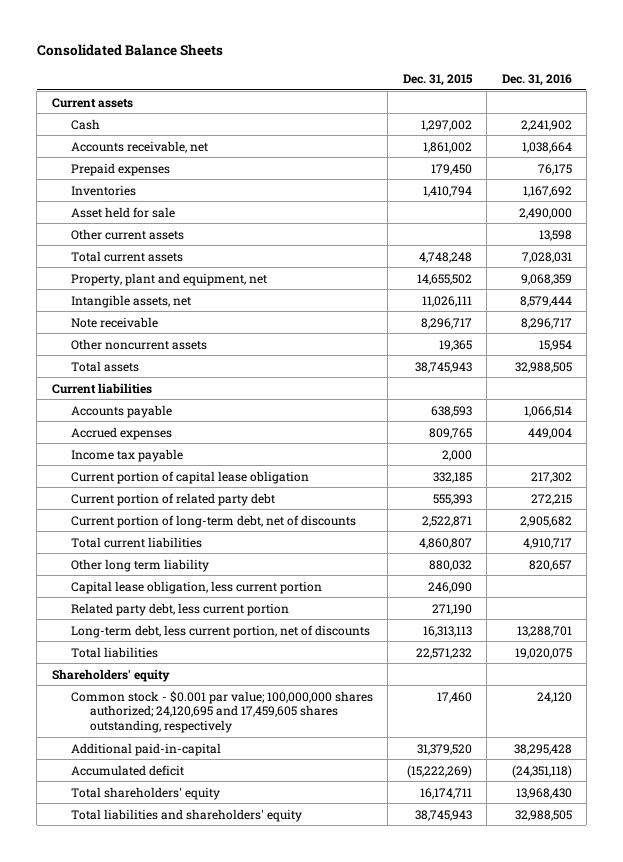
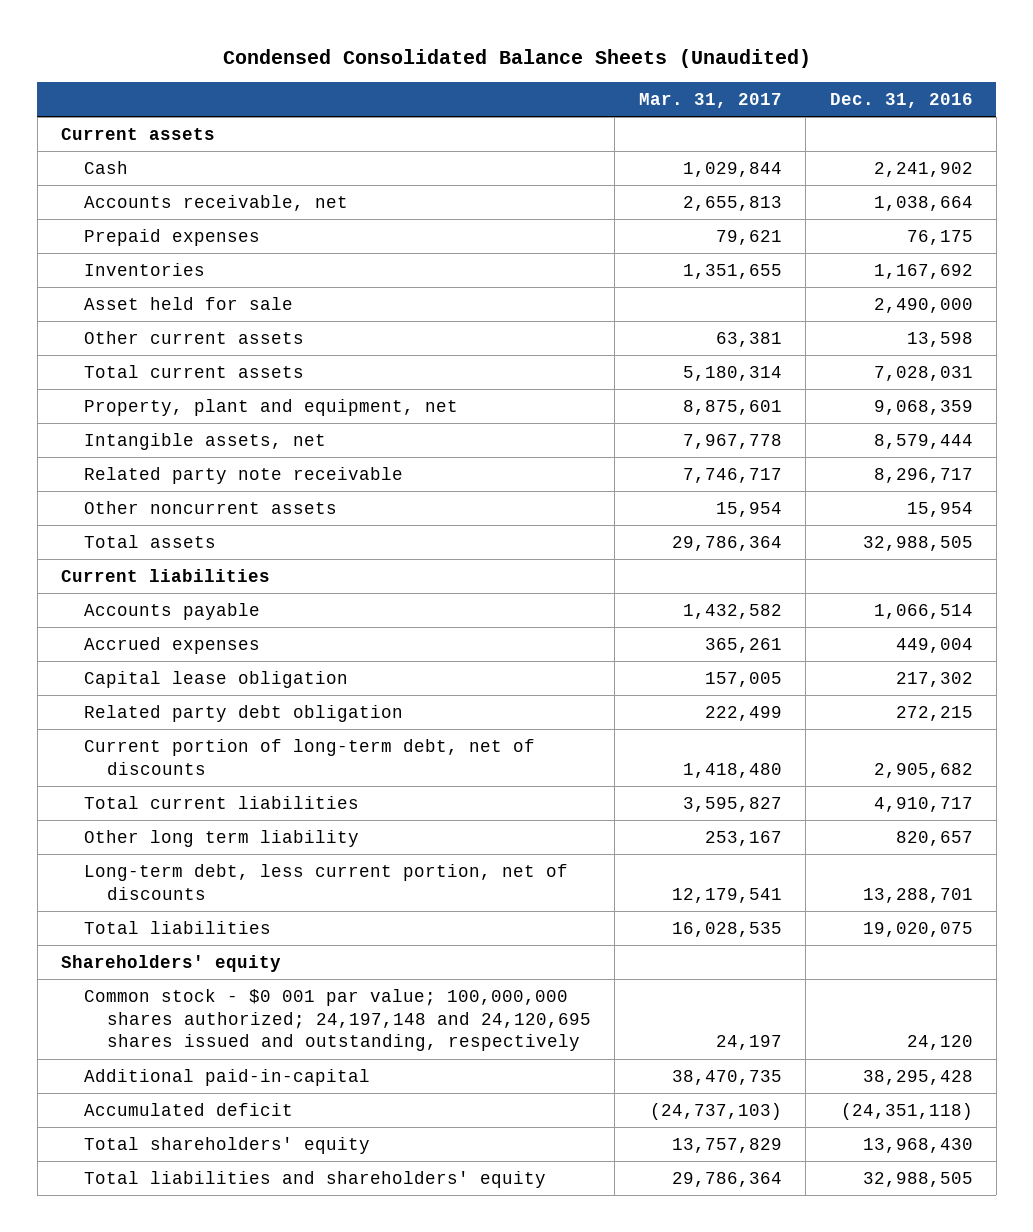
[36,44,223,57] Consolidated Balance Sheets -> [222,49,811,69] Condensed Consolidated Balance Sheets (Unaudited)
[402,73,473,86] Dec. 31, 2015 -> none
none -> [638,92,782,108] Mar. 31, 2017
[70,316,158,328] Note receivable -> [84,467,404,485] Related party note receivable
[70,448,183,462] Income tax payable -> none
[70,470,309,484] Current portion of capital lease obligation -> [84,671,349,689] Capital lease obligation
[70,492,275,506] Current portion of related party debt -> [84,705,404,723] Related party debt obligation
[70,580,322,594] Capital lease obligation, less current portion -> none
[70,602,289,616] Related party debt, less current portion -> none
[70,690,373,733] Common stock - $0.001 par value; 100,000,000 shares authorized; 24,120,695 and 17,459,605 shares outstanding, respectively -> [84,989,592,1052] Common stock - $0 001 par value; 100,000,000 shares authorized; 24,197,148 and 24,120,695 shares issued and outstanding, respectively

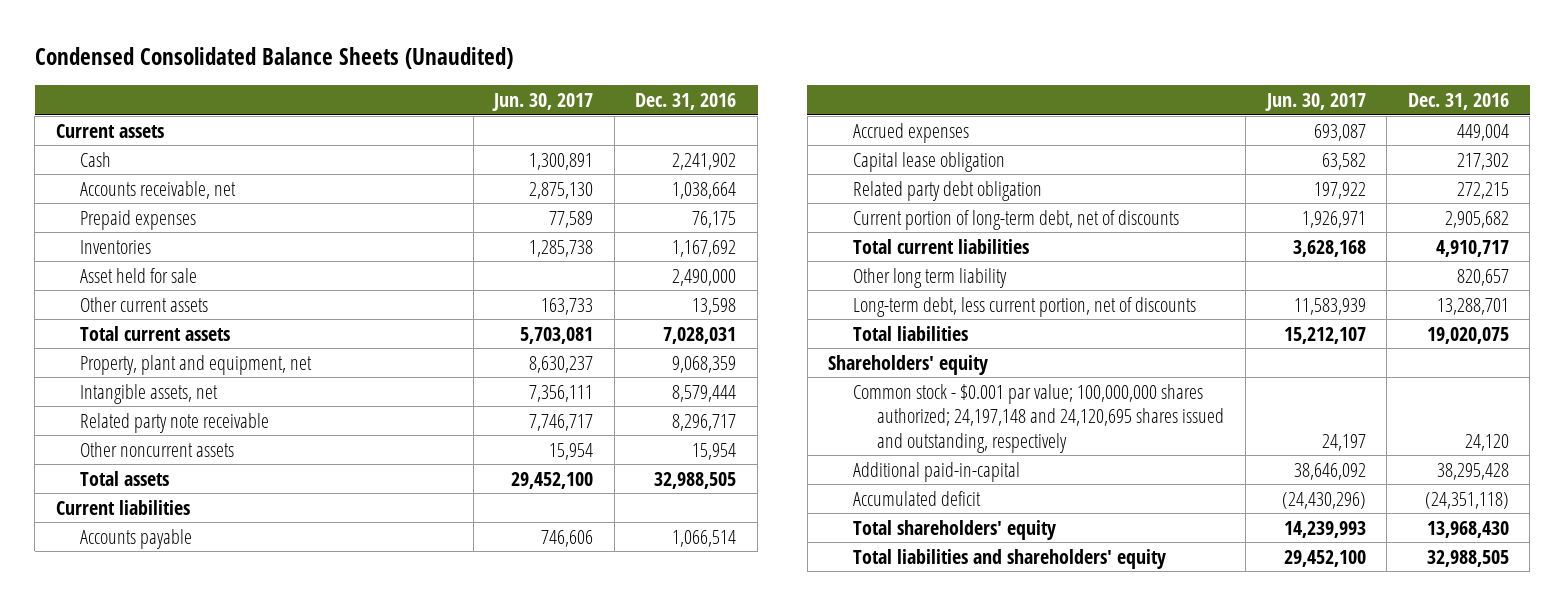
[638,92,782,108] Mar. 31, 2017 -> none
none -> [492,92,594,111] Jun. 30, 2017
[84,989,592,1052] Common stock - $0 001 par value; 100,000,000 shares authorized; 24,197,148 and 24,120,695 shares issued and outstanding, respectively -> [852,383,1225,453] Common stock - $0.001 par value; 100,000,000 shares authorized; 24,197,148 and 24,120,695 shares issued and outstanding, respectively

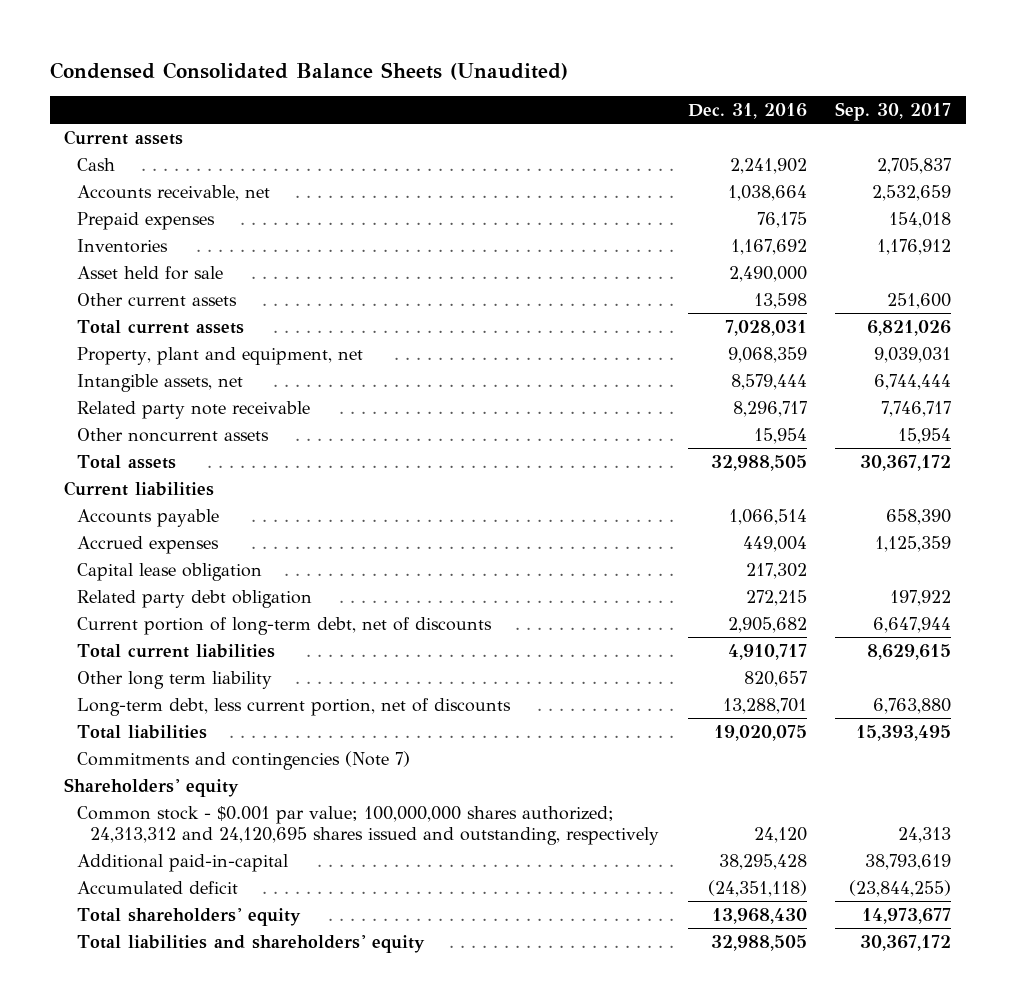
[492,92,594,111] Jun. 30, 2017 -> none
none -> [835,102,952,122] Sep. 30, 2017
none -> [77,750,411,770] Commitments and contingencies (Note 7)
[852,383,1225,453] Common stock - $0.001 par value; 100,000,000 shares authorized; 24,197,148 and 24,120,695 shares issued and outstanding, respectively -> [77,805,660,846] Common stock - $0.001 par value; 100,000,000 shares authorized; 24,313,312 and 24,120,695 shares issued and outstanding, respectively

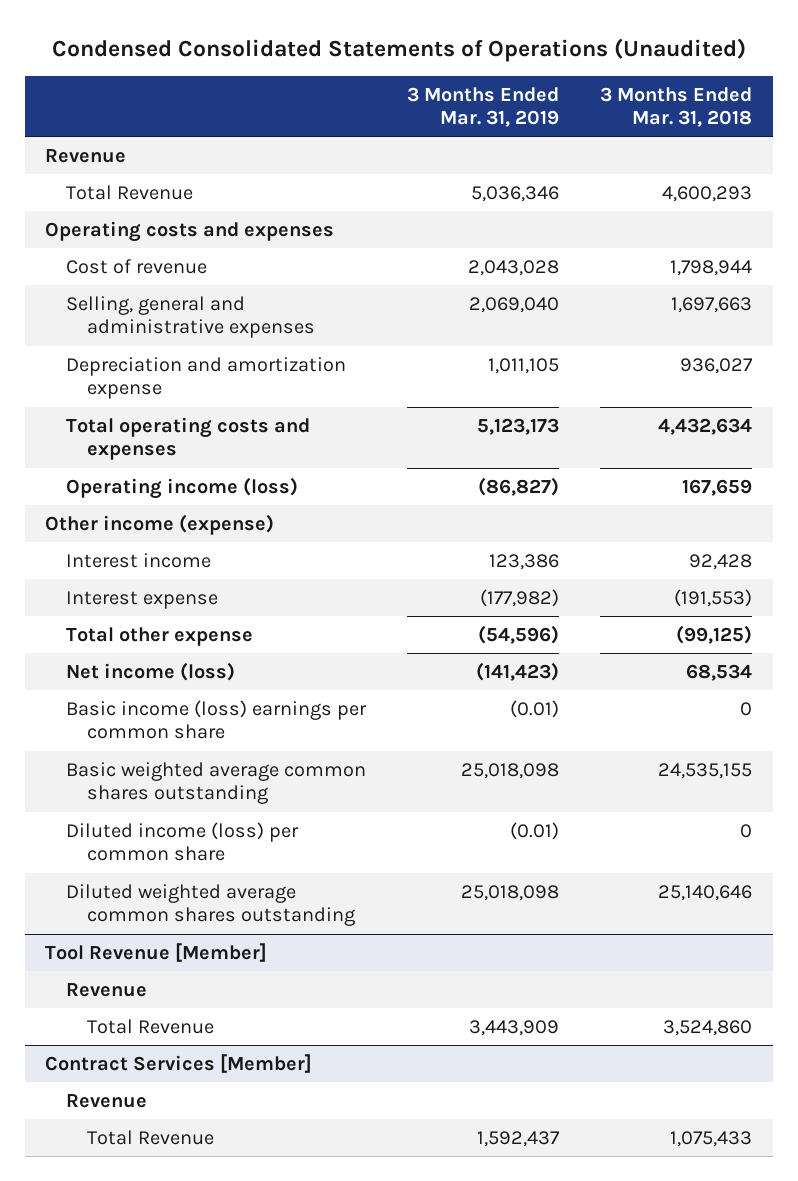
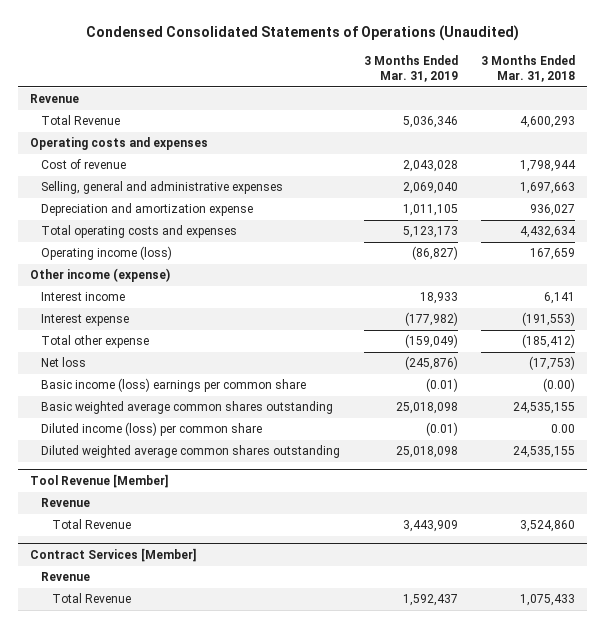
[489,553,560,570] 123,386 -> [419,292,458,305] 18,933
[689,553,753,570] 92,428 -> [544,292,576,305] 6,141
[478,624,560,644] (54,596) -> [404,334,458,349] (159,049)
[676,624,753,644] (99,125) -> [522,334,576,349] (185,412)
[66,661,236,681] Net income (loss) -> [41,357,87,368] Net loss
[476,661,560,681] (141,423) -> [404,356,458,371] (245,876)
[686,663,753,681] 68,534 -> [529,356,576,371] (17,753)
[740,701,753,716] 0 -> [543,378,576,393] (0.00)
[740,823,753,838] 0 -> [551,424,576,434] 0.00
[658,884,753,901] 25,140,646 -> [513,446,576,459] 24,535,155

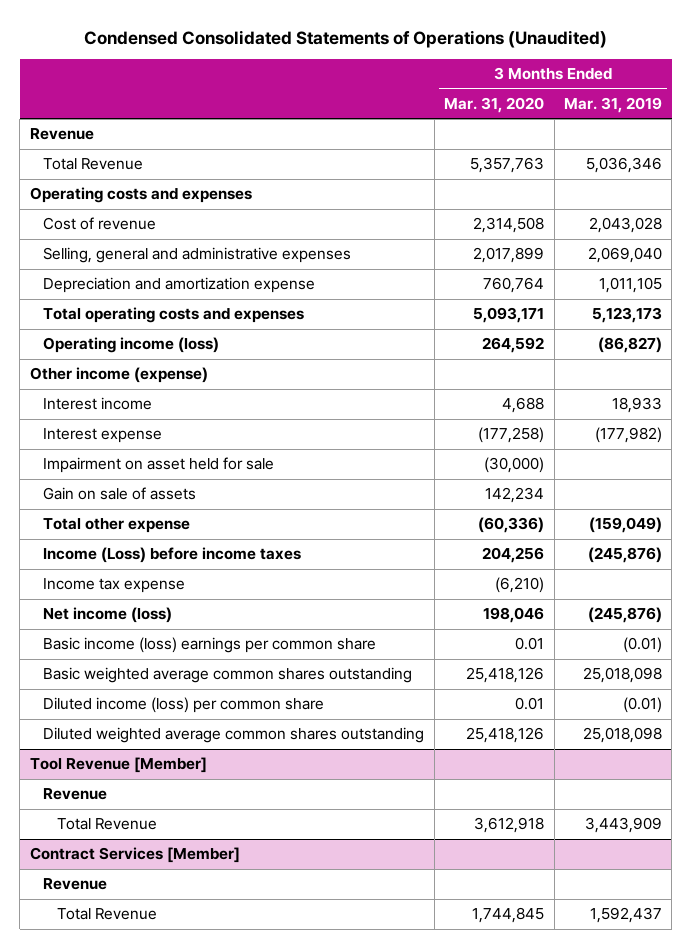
[481,55,576,82] 3 Months Ended Mar. 31, 2018 -> none
none -> [444,96,545,113] Mar. 31, 2020
none -> [43,457,275,474] Impairment on asset held for sale
none -> [43,487,197,501] Gain on sale of assets
none -> [43,547,302,564] Income (Loss) before income taxes
none -> [43,578,186,594] Income tax expense
[41,357,87,368] Net loss -> [43,607,173,624] Net income (loss)

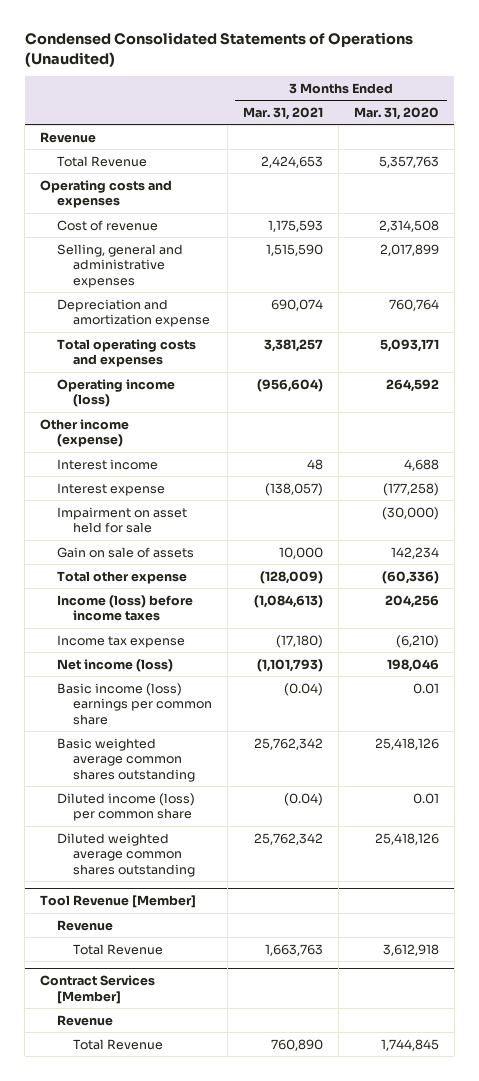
[564,96,663,113] Mar. 31, 2019 -> none
none -> [242,106,323,120] Mar. 31, 2021
[43,547,302,564] Income (Loss) before income taxes -> [56,594,193,622] Income (loss) before income taxes

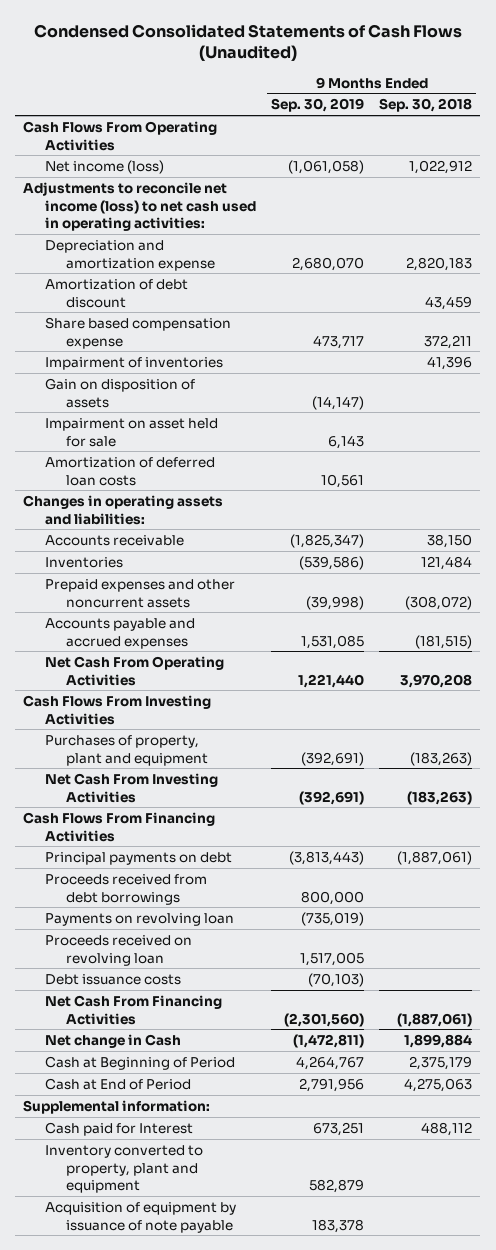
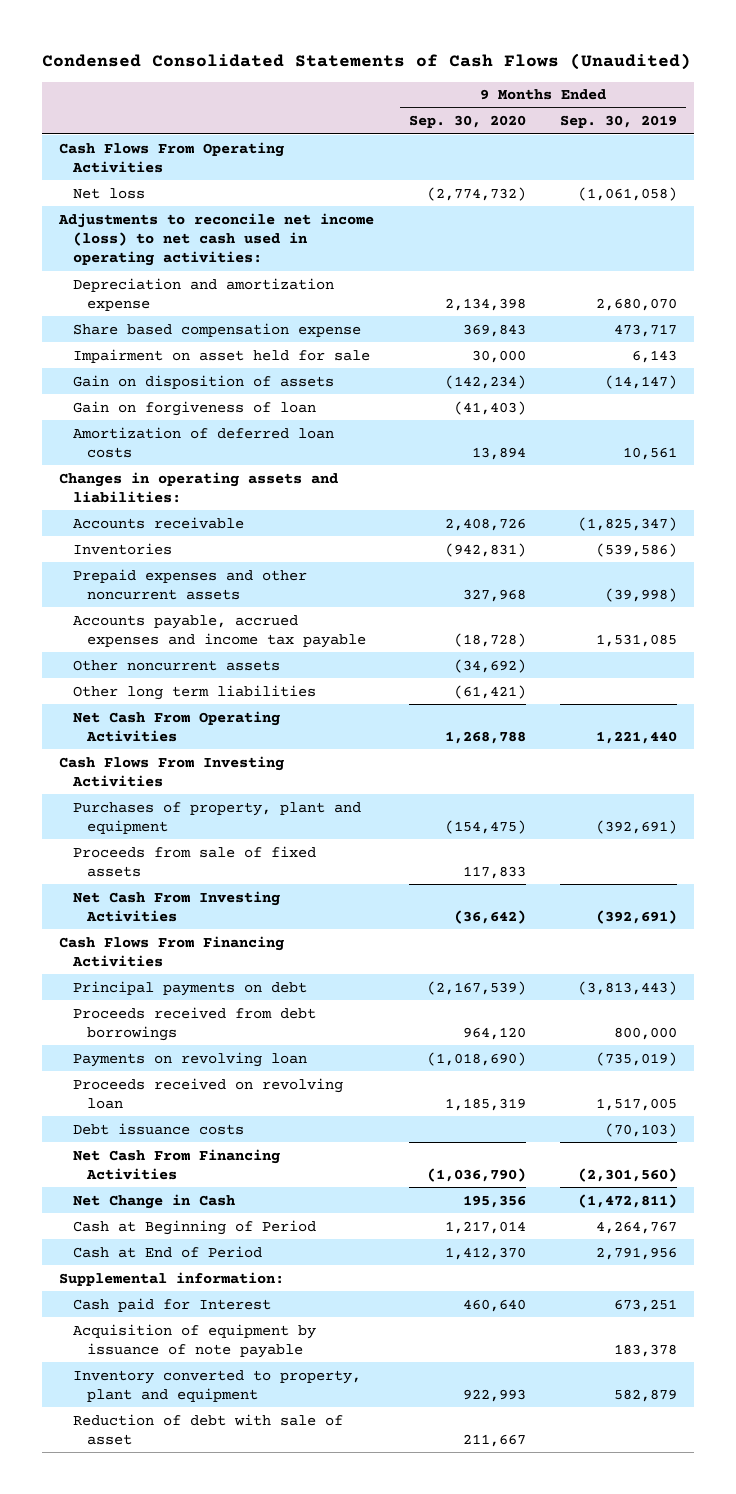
[379,98,473,113] Sep. 30, 2018 -> none
none -> [408,115,526,129] Sep. 30, 2020
[44,159,164,174] Net income (loss) -> [73,187,146,199] Net loss
[44,278,188,308] Amortization of debt discount -> none
[44,356,223,370] Impairment of inventories -> none
[44,377,195,408] Gain on disposition of assets -> [73,374,335,389] Gain on disposition of assets
none -> [73,400,317,416] Gain on forgiveness of loan
[44,617,195,649] Accounts payable and accrued expenses -> [73,614,367,648] Accounts payable, accrued expenses and income tax payable
none -> [73,659,281,671] Other noncurrent assets
none -> [73,684,317,700] Other long term liabilities
none -> [73,845,317,877] Proceeds from sale of fixed assets
[44,1033,181,1048] Net change in Cash -> [73,1193,236,1209] Net Change in Cash
[44,1144,203,1194] Inventory converted to property, plant and equipment -> [73,1369,362,1402] Inventory converted to property, plant and equipment
none -> [73,1413,344,1445] Reduction of debt with sale of asset

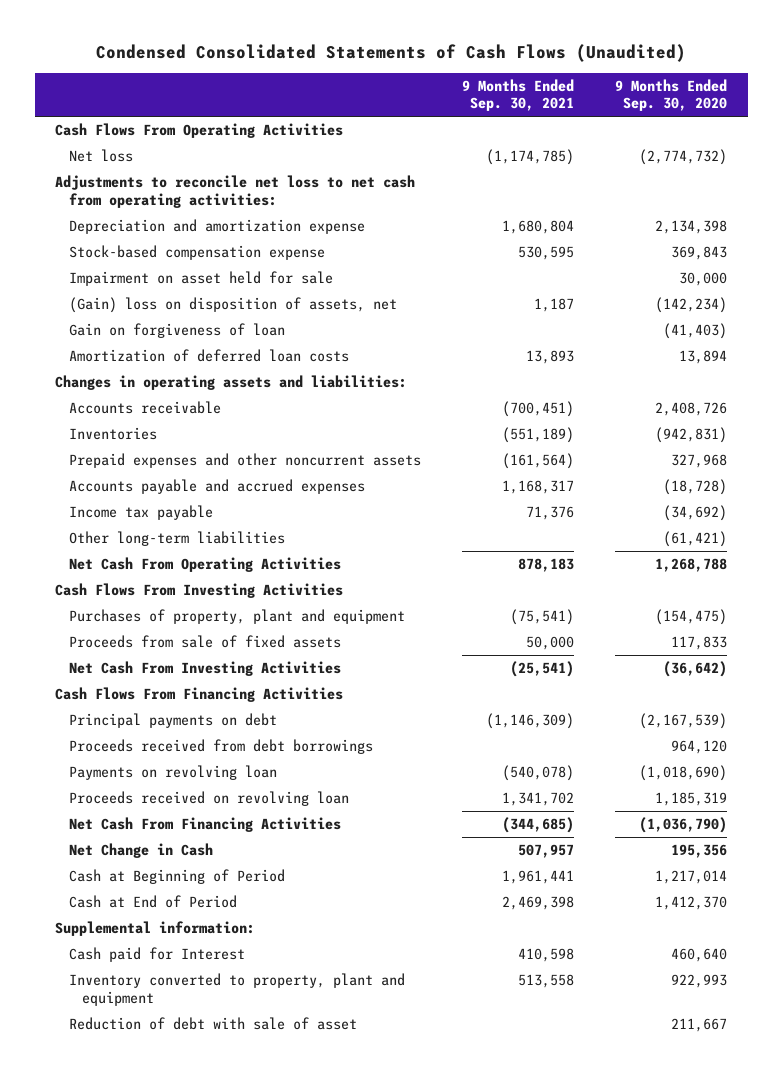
[559,115,677,129] Sep. 30, 2019 -> none
none -> [461,78,574,112] 9 Months Ended Sep. 30, 2021
[58,212,375,267] Adjustments to reconcile net income (loss) to net cash used in operating activities: -> [55,175,416,208] Adjustments to reconcile net loss to net cash from operating activities:
[73,322,362,337] Share based compensation expense -> [68,245,325,261] Stock-based compensation expense
[73,374,335,389] Gain on disposition of assets -> [68,297,397,314] (Gain) loss on disposition of assets, net
[73,614,367,648] Accounts payable, accrued expenses and income tax payable -> [68,479,365,495] Accounts payable and accrued expenses
[73,659,281,671] Other noncurrent assets -> [68,505,213,521] Income tax payable
[73,684,317,700] Other long term liabilities -> [68,531,285,547] Other long-term liabilities
[73,1122,245,1135] Debt issuance costs -> none
[73,1323,317,1358] Acquisition of equipment by issuance of note payable -> none

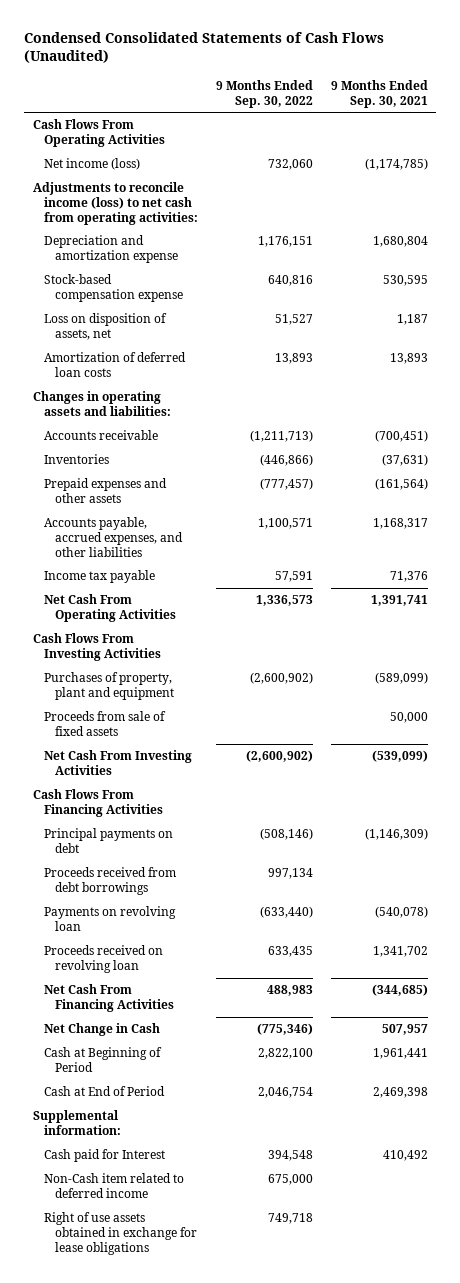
[614,78,727,112] 9 Months Ended Sep. 30, 2020 -> none
none -> [215,79,313,108] 9 Months Ended Sep. 30, 2022
[68,149,133,163] Net loss -> [43,158,140,171] Net income (loss)
[55,175,416,208] Adjustments to reconcile net loss to net cash from operating activities: -> [32,182,198,225] Adjustments to reconcile income (loss) to net cash from operating activities:
[68,271,333,287] Impairment on asset held for sale -> none
[68,323,285,339] Gain on forgiveness of loan -> none
[68,297,397,314] (Gain) loss on disposition of assets, net -> [43,313,167,341] Loss on disposition of assets, net
[501,427,574,444] (551,189) -> [381,454,428,467] (37,631)
[68,453,421,469] Prepaid expenses and other noncurrent assets -> [43,478,167,504] Prepaid expenses and other assets
[68,479,365,495] Accounts payable and accrued expenses -> [43,517,184,557] Accounts payable, accrued expenses, and other liabilities
[68,531,285,547] Other long-term liabilities -> none
[517,558,574,573] 878,183 -> [370,595,428,607] 1,391,741
[509,609,574,626] (75,541) -> [374,672,428,685] (589,099)
[509,661,574,678] (25,541) -> [371,750,428,763] (539,099)
[68,973,405,1006] Inventory converted to property, plant and equipment -> none
[68,1017,357,1031] Reduction of debt with sale of asset -> none
[517,948,574,963] 410,598 -> [382,1150,428,1162] 410,492
none -> [43,1173,184,1199] Non-Cash item related to deferred income
none -> [43,1212,198,1255] Right of use assets obtained in exchange for lease obligations

